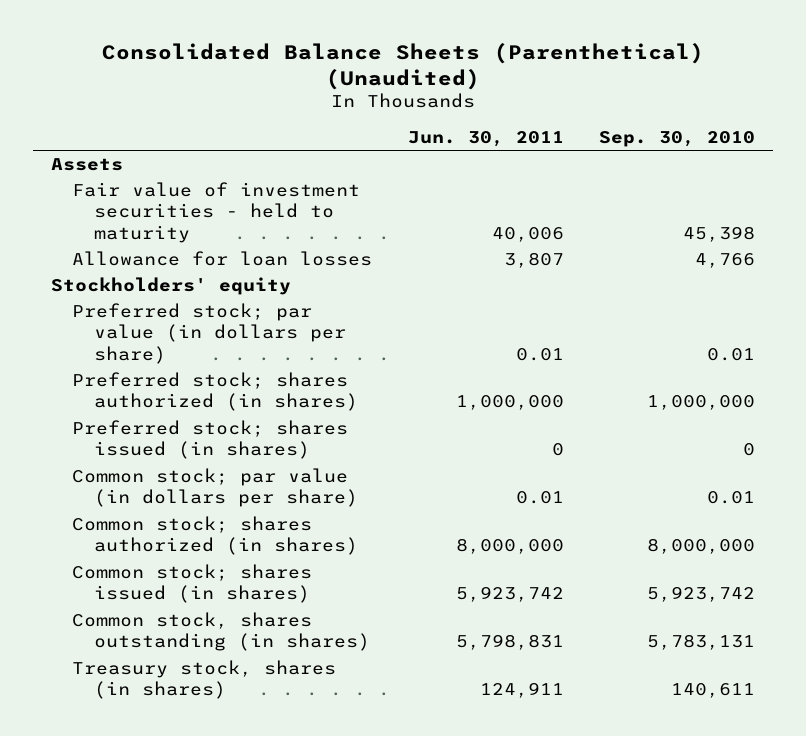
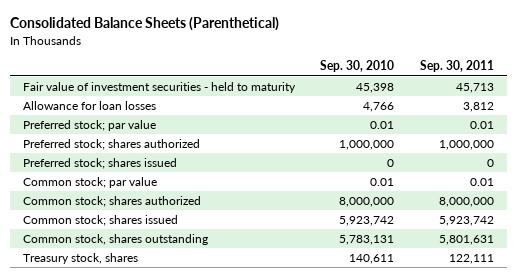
[101,42,704,90] Consolidated Balance Sheets (Parenthetical) (Unaudited) -> [9,17,279,32] Consolidated Balance Sheets (Parenthetical)
[407,131,564,148] Jun. 30, 2011 -> none
none -> [420,60,495,73] Sep. 30, 2011
[50,157,123,171] Assets -> none
[50,276,291,295] Stockholders' equity -> none
[72,302,346,364] Preferred stock; par value (in dollars per share) -> [22,119,156,131] Preferred stock; par value
[72,371,358,412] Preferred stock; shares authorized (in shares) -> [22,138,200,150] Preferred stock; shares authorized
[72,419,349,460] Preferred stock; shares issued (in shares) -> [22,157,177,169] Preferred stock; shares issued
[72,467,358,508] Common stock; par value (in dollars per share) -> [22,176,157,188] Common stock; par value
[72,515,358,556] Common stock; shares authorized (in shares) -> [22,195,201,207] Common stock; shares authorized
[72,563,313,604] Common stock; shares issued (in shares) -> [22,214,178,226] Common stock; shares issued
[72,611,370,652] Common stock, shares outstanding (in shares) -> [22,233,208,245] Common stock, shares outstanding
[72,659,337,700] Treasury stock, shares (in shares) -> [22,252,138,264] Treasury stock, shares

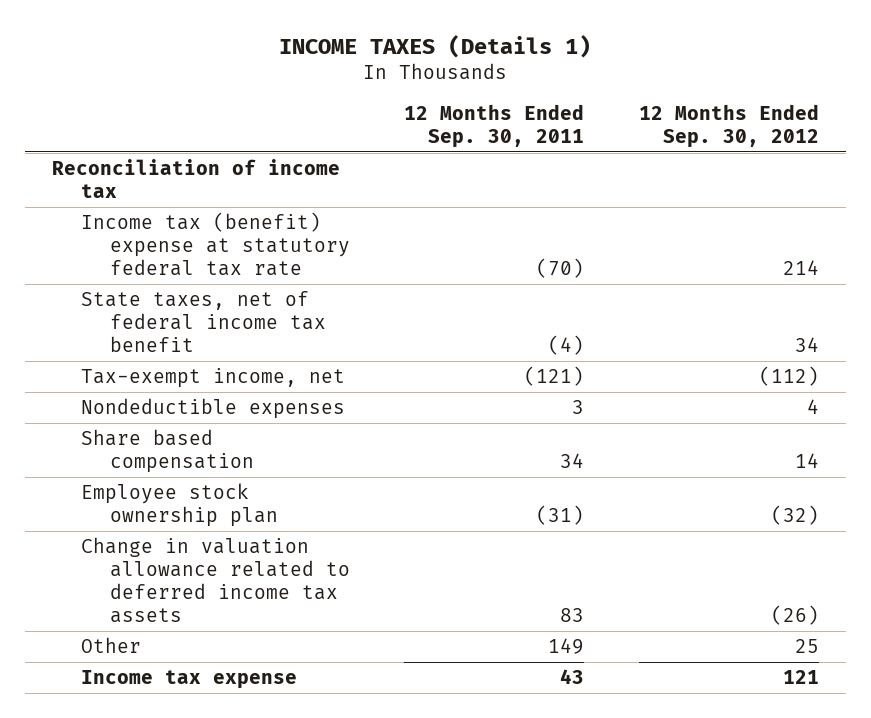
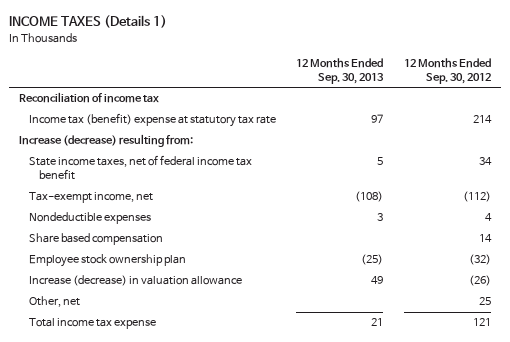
[404,103,585,149] 12 Months Ended Sep. 30, 2011 -> none
none -> [296,57,385,85] 12 Months Ended Sep. 30, 2013
[80,211,350,277] Income tax (benefit) expense at statutory federal tax rate -> [29,113,277,128] Income tax (benefit) expense at statutory tax rate
none -> [19,134,194,148] Increase (decrease) resulting from:
[80,290,326,353] State taxes, net of federal income tax benefit -> [29,155,253,181] State income taxes, net of federal income tax benefit
[80,536,350,624] Change in valuation allowance related to deferred income tax assets -> [29,275,243,287] Increase (decrease) in valuation allowance
[80,636,141,653] Other -> [29,296,81,308] Other, net
[80,669,297,689] Income tax expense -> [29,318,157,330] Total income tax expense

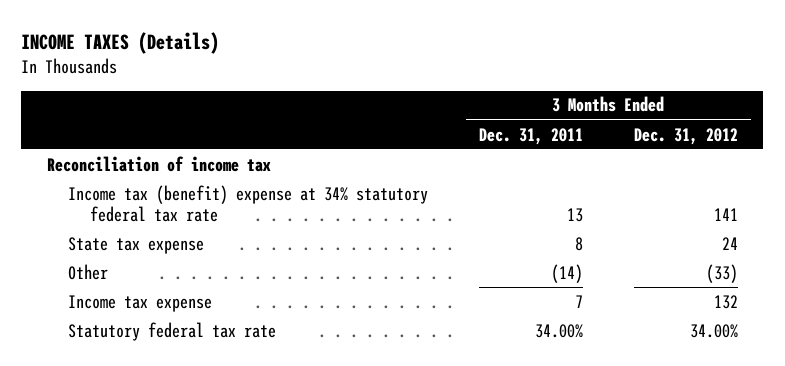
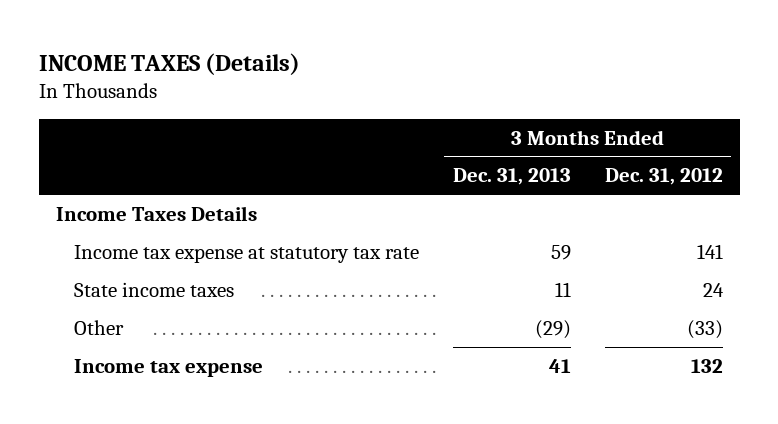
[479,127,584,145] Dec. 31, 2011 -> none
none -> [452,168,571,186] Dec. 31, 2013
[46,155,271,172] Reconciliation of income tax -> none
none -> [55,205,257,221] Income Taxes Details
[68,184,429,222] Income tax (benefit) expense at 34% statutory federal tax rate -> [74,244,420,263] Income tax expense at statutory tax rate
[68,236,205,254] State tax expense -> [74,281,235,297] State income taxes
[68,321,277,341] Statutory federal tax rate -> none

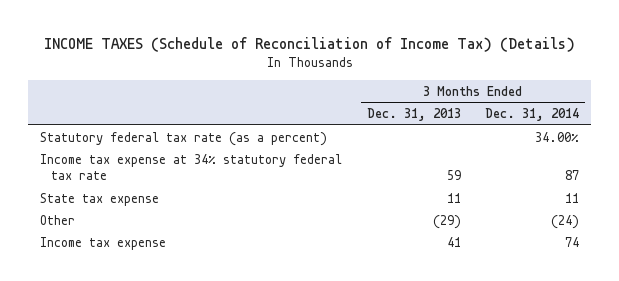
[38,52,300,75] INCOME TAXES (Details) -> [43,36,575,52] INCOME TAXES (Schedule of Reconciliation of Income Tax) (Details)
[604,168,723,186] Dec. 31, 2012 -> none
none -> [484,108,579,122] Dec. 31, 2014
[55,205,257,221] Income Taxes Details -> none
none -> [40,131,328,146] Statutory federal tax rate (as a percent)
[74,244,420,263] Income tax expense at statutory tax rate -> [40,153,343,180] Income tax expense at 34% statutory federal tax rate
[74,281,235,297] State income taxes -> [40,192,160,206] State tax expense

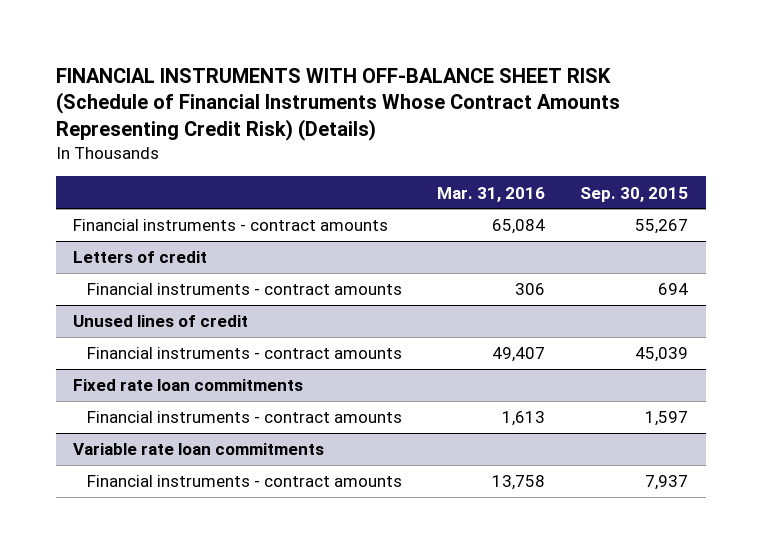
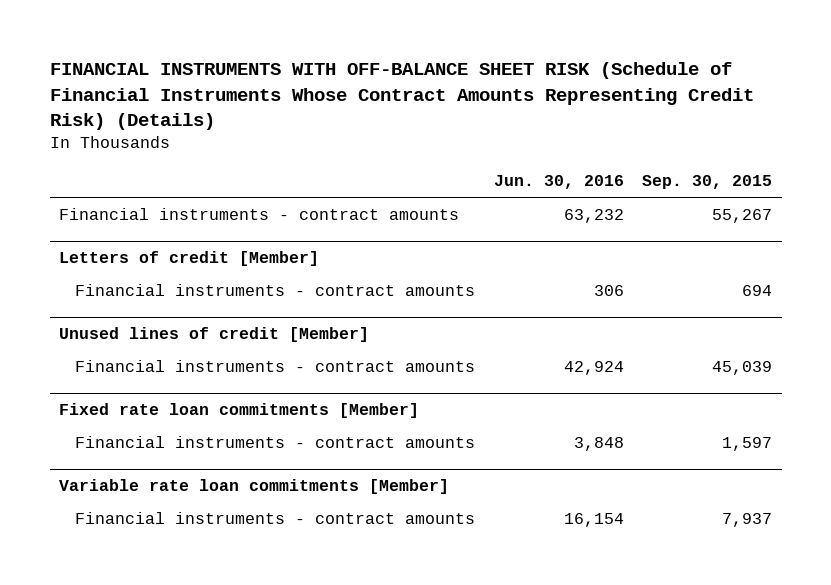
[437,186,546,202] Mar. 31, 2016 -> none
none -> [493,175,624,190] Jun. 30, 2016
[73,251,208,264] Letters of credit -> [59,251,320,267] Letters of credit [Member]
[73,315,249,328] Unused lines of credit -> [59,327,370,343] Unused lines of credit [Member]
[73,379,304,392] Fixed rate loan commitments -> [59,403,420,419] Fixed rate loan commitments [Member]
[73,443,325,456] Variable rate loan commitments -> [59,479,450,495] Variable rate loan commitments [Member]

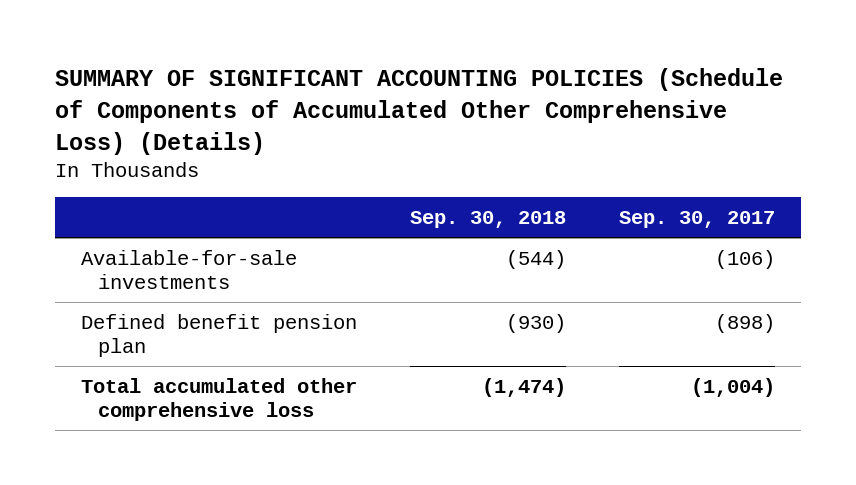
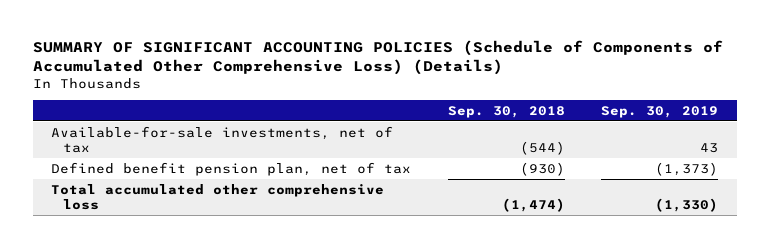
[618,211,775,229] Sep. 30, 2017 -> none
none -> [601,105,719,118] Sep. 30, 2019
[81,249,298,290] Available-for-sale investments -> [50,125,393,154] Available-for-sale investments, net of tax
[81,313,358,358] Defined benefit pension plan -> [50,161,411,176] Defined benefit pension plan, net of tax

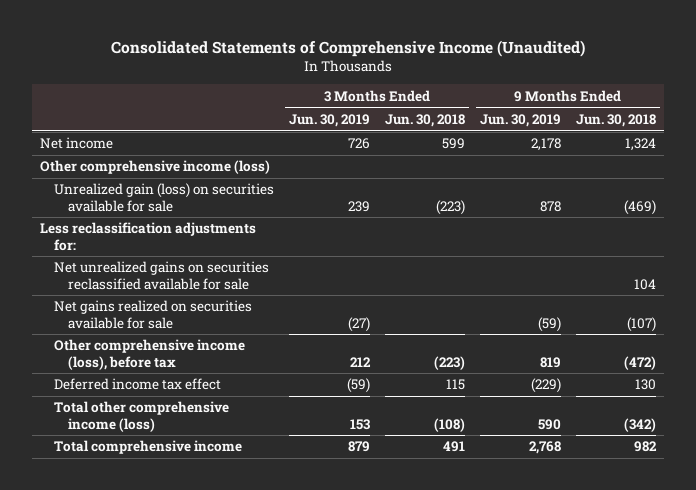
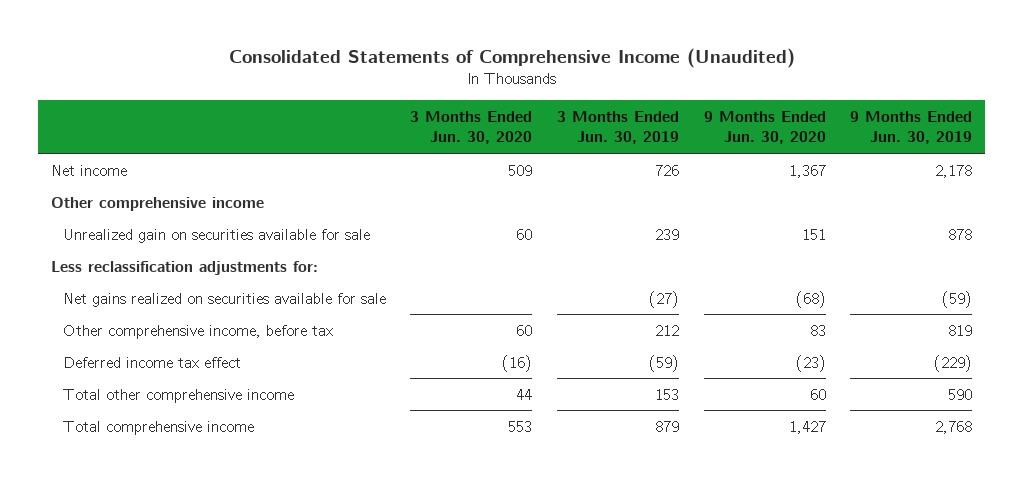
[384,113,465,127] Jun. 30, 2018 -> none
[576,113,657,127] Jun. 30, 2018 -> none
none -> [410,111,533,145] 3 Months Ended Jun. 30, 2020
none -> [703,111,826,145] 9 Months Ended Jun. 30, 2020
[39,160,270,175] Other comprehensive income (loss) -> [50,196,264,211] Other comprehensive income
[53,183,274,212] Unrealized gain (loss) on securities available for sale -> [62,228,370,243] Unrealized gain on securities available for sale
[53,261,269,290] Net unrealized gains on securities reclassified available for sale -> none
[53,339,245,370] Other comprehensive income (loss), before tax -> [62,324,333,339] Other comprehensive income, before tax
[53,401,229,432] Total other comprehensive income (loss) -> [62,388,294,403] Total other comprehensive income

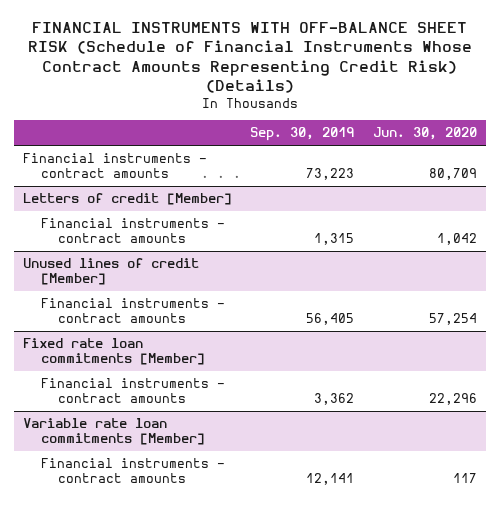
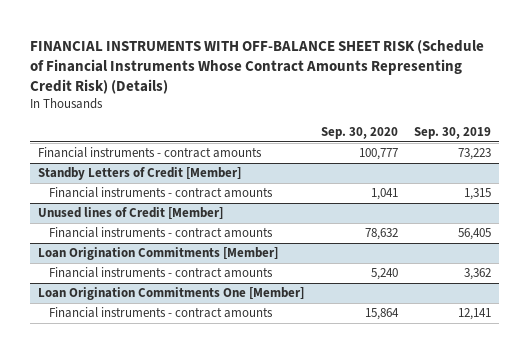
[372,127,477,141] Jun. 30, 2020 -> none
none -> [320,126,398,139] Sep. 30, 2020
[22,193,232,206] Letters of credit [Member] -> [38,167,242,181] Standby Letters of Credit [Member]
[22,258,199,286] Unused lines of credit [Member] -> [38,207,224,220] Unused lines of Credit [Member]
[22,338,205,366] Fixed rate loan commitments [Member] -> [38,247,279,261] Loan Origination Commitments [Member]
[22,418,205,446] Variable rate loan commitments [Member] -> [38,287,305,301] Loan Origination Commitments One [Member]

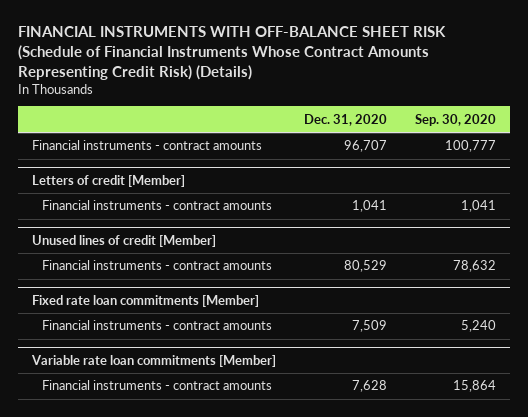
[413,126,491,139] Sep. 30, 2019 -> none
none -> [303,113,387,126] Dec. 31, 2020
[38,167,242,181] Standby Letters of Credit [Member] -> [31,174,185,187] Letters of credit [Member]
[38,207,224,220] Unused lines of Credit [Member] -> [31,234,216,247] Unused lines of credit [Member]
[38,247,279,261] Loan Origination Commitments [Member] -> [31,294,259,307] Fixed rate loan commitments [Member]
[38,287,305,301] Loan Origination Commitments One [Member] -> [30,354,276,367] Variable rate loan commitments [Member]

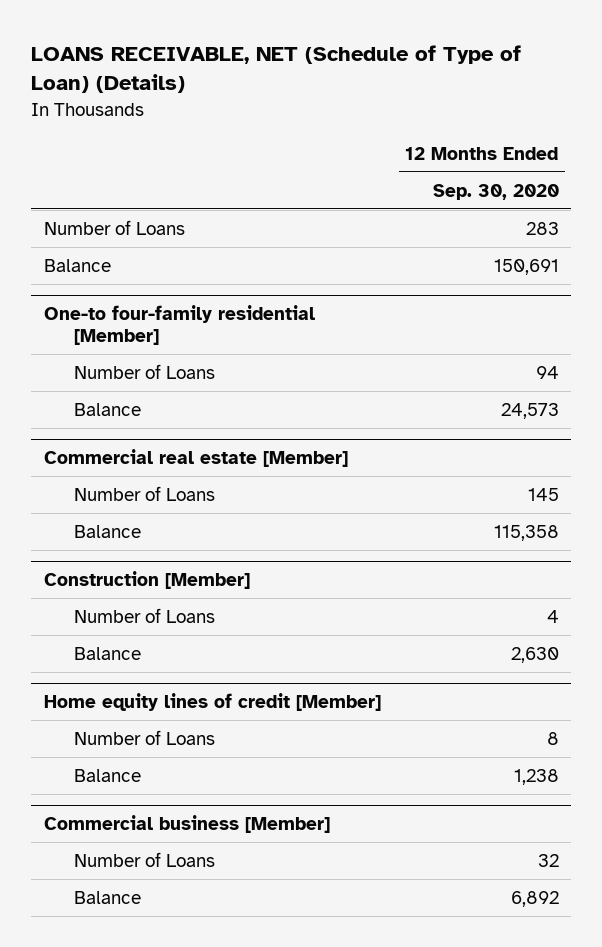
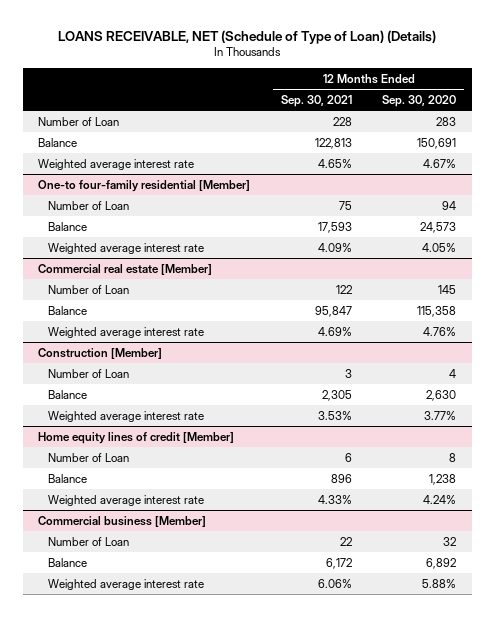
none -> [280,94,352,107] Sep. 30, 2021
[43,219,185,235] Number of Loans -> [38,116,120,126] Number of Loan
none -> [38,158,195,170] Weighted average interest rate
[73,363,215,379] Number of Loans -> [48,200,130,210] Number of Loan
none -> [48,242,205,254] Weighted average interest rate
[73,485,215,501] Number of Loans -> [48,284,130,294] Number of Loan
none -> [48,326,205,338] Weighted average interest rate
[73,607,215,623] Number of Loans -> [48,368,130,378] Number of Loan
none -> [48,410,205,422] Weighted average interest rate
[73,729,215,745] Number of Loans -> [48,452,130,462] Number of Loan
none -> [48,494,205,506] Weighted average interest rate
[73,851,215,867] Number of Loans -> [48,536,130,546] Number of Loan
none -> [48,578,205,590] Weighted average interest rate

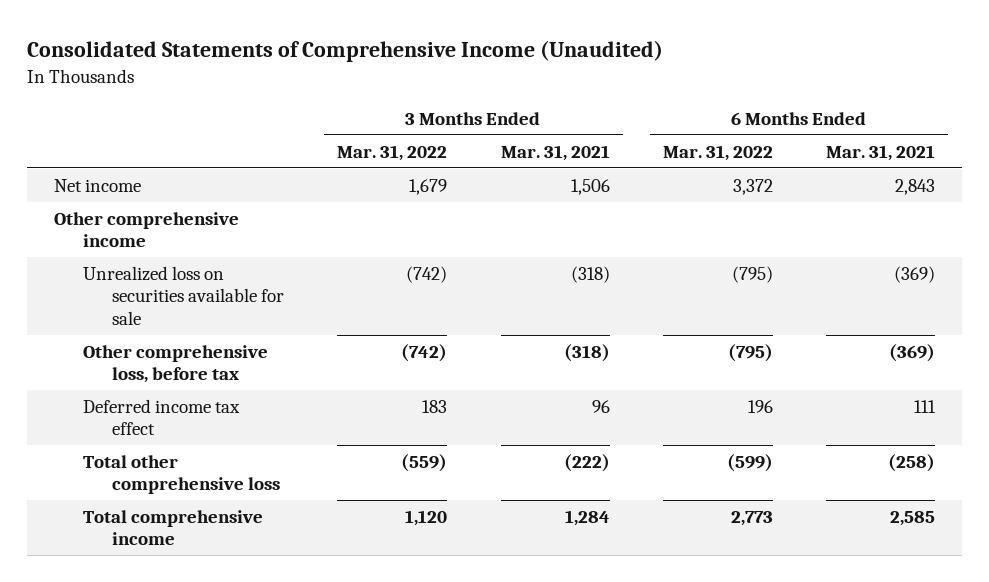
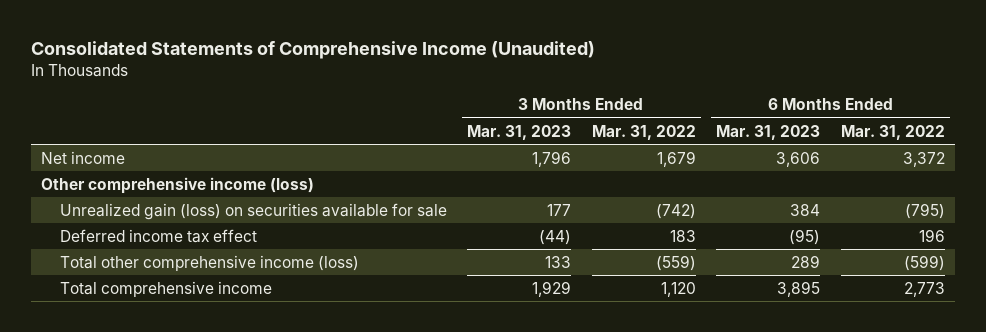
[500,144,610,161] Mar. 31, 2021 -> none
[826,144,936,161] Mar. 31, 2021 -> none
none -> [467,124,572,140] Mar. 31, 2023
none -> [716,124,821,140] Mar. 31, 2023
[83,344,269,384] Other comprehensive loss, before tax -> none
[54,211,240,248] Other comprehensive income -> [41,176,315,194] Other comprehensive income (loss)
[83,265,285,325] Unrealized loss on securities available for sale -> [59,202,447,220] Unrealized gain (loss) on securities available for sale
[83,454,281,495] Total other comprehensive loss -> [59,254,359,271] Total other comprehensive income (loss)

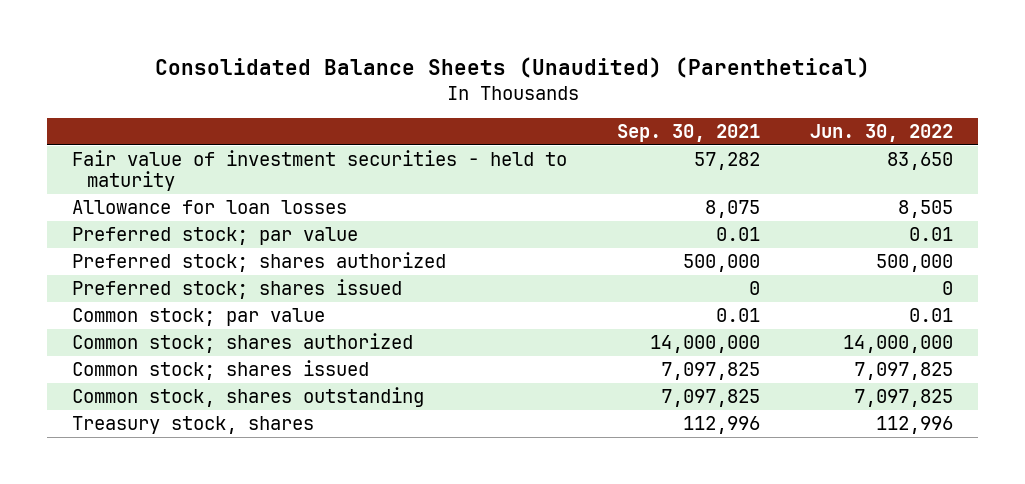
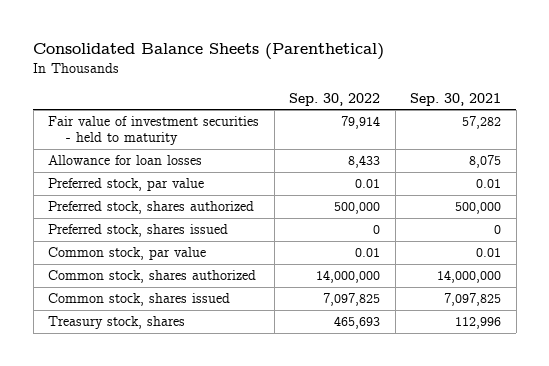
[154,57,870,79] Consolidated Balance Sheets (Unaudited) (Parenthetical) -> [33,43,385,61] Consolidated Balance Sheets (Parenthetical)
[810,124,954,143] Jun. 30, 2022 -> none
none -> [289,92,381,106] Sep. 30, 2022
[71,387,424,408] Common stock, shares outstanding -> none
[71,227,358,246] Preferred stock; par value -> [48,178,205,192] Preferred stock, par value
[71,252,446,273] Preferred stock; shares authorized -> [48,201,255,215] Preferred stock, shares authorized
[71,279,402,300] Preferred stock; shares issued -> [48,224,229,238] Preferred stock, shares issued
[71,308,325,327] Common stock; par value -> [48,247,207,261] Common stock, par value
[71,333,413,354] Common stock; shares authorized -> [48,270,257,284] Common stock, shares authorized
[71,360,369,381] Common stock; shares issued -> [48,293,231,307] Common stock, shares issued

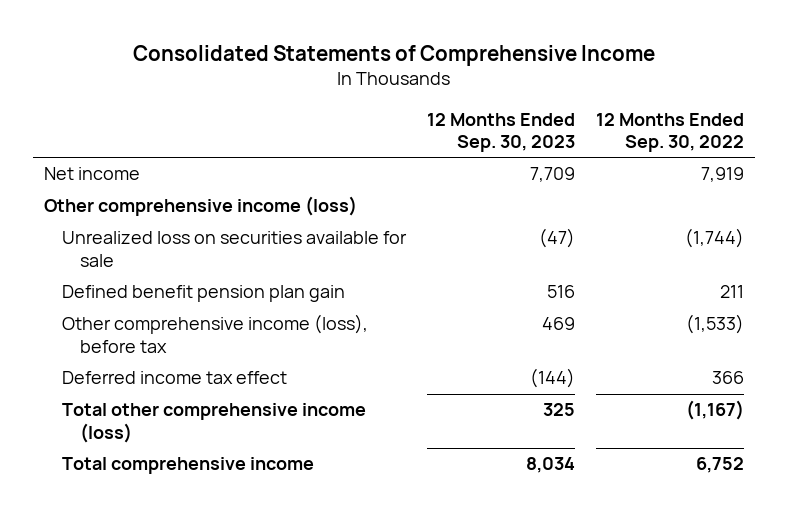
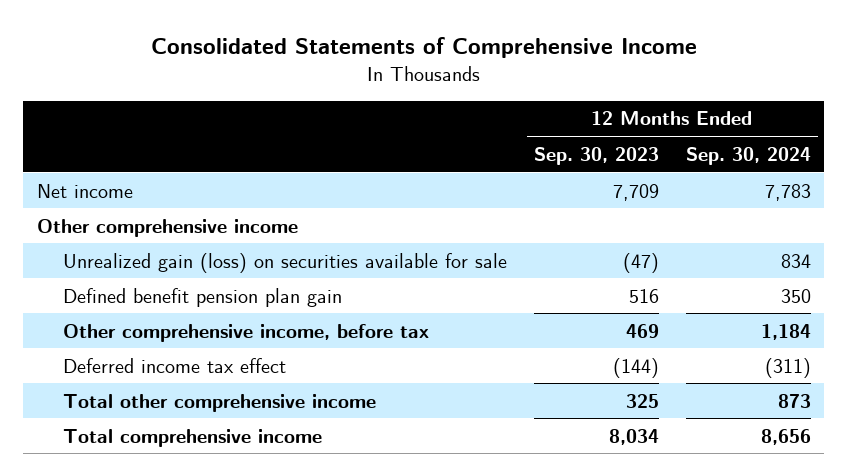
[596,112,745,153] 12 Months Ended Sep. 30, 2022 -> none
none -> [685,146,811,165] Sep. 30, 2024
[43,196,357,217] Other comprehensive income (loss) -> [36,218,298,237] Other comprehensive income
[61,231,407,267] Unrealized loss on securities available for sale -> [62,252,507,273] Unrealized gain (loss) on securities available for sale
[61,314,368,353] Other comprehensive income (loss), before tax -> [62,323,429,342] Other comprehensive income, before tax
[61,403,366,443] Total other comprehensive income (loss) -> [62,393,376,412] Total other comprehensive income

